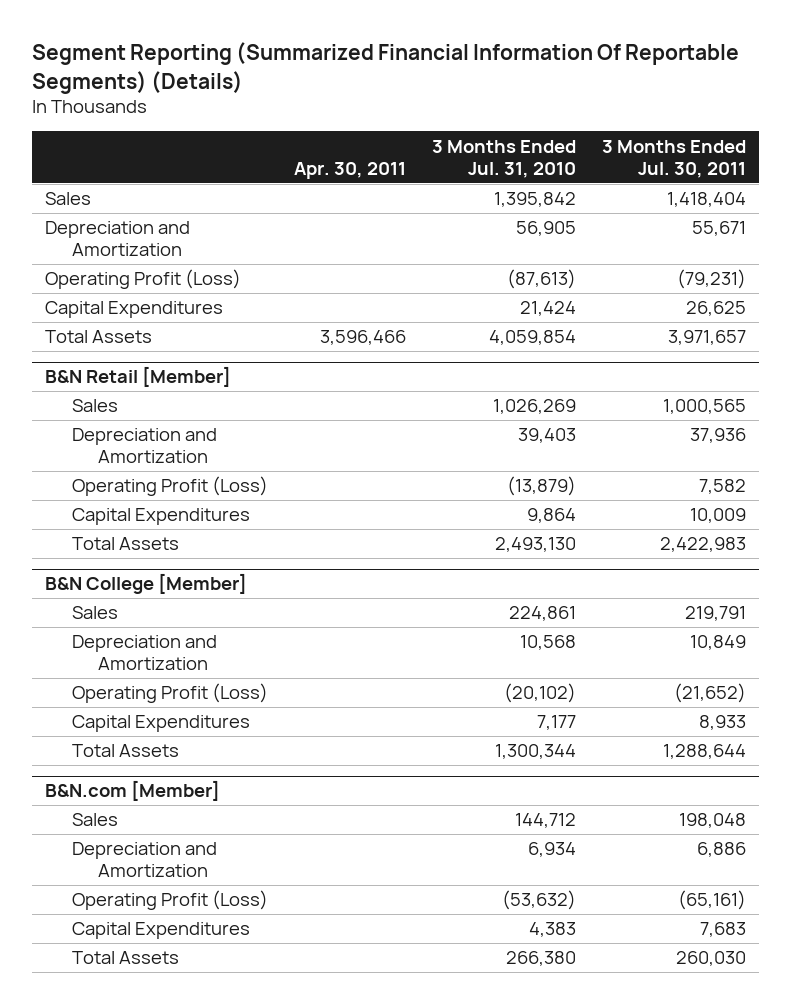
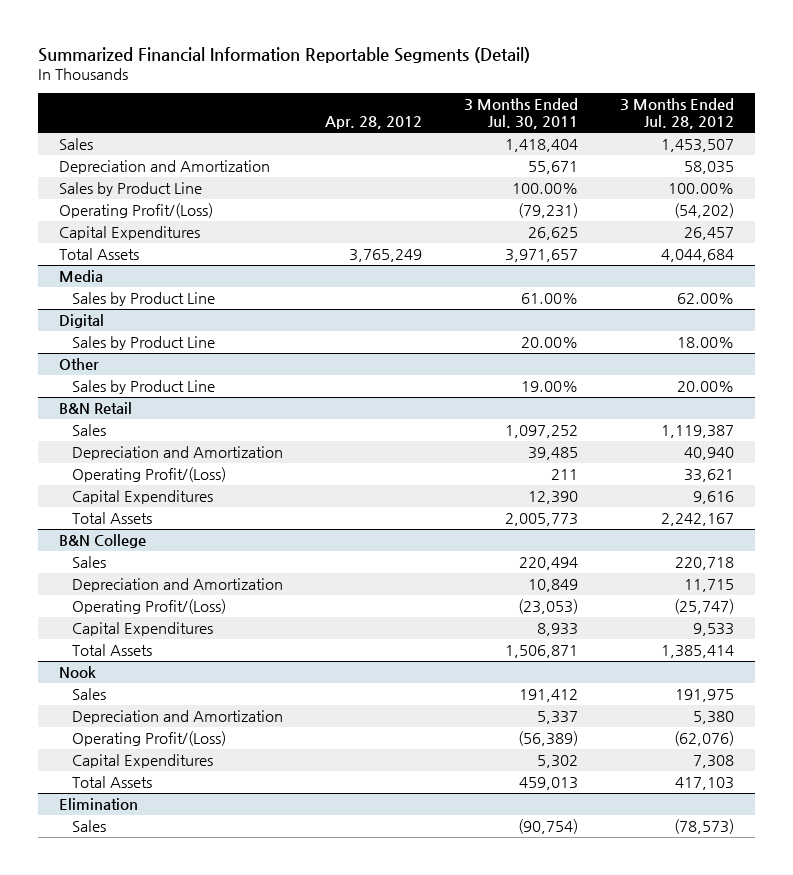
[31,42,739,94] Segment Reporting (Summarized Financial Information Of Reportable Segments) (Details) -> [37,46,530,63] Summarized Financial Information Reportable Segments (Detail)
[293,161,406,179] Apr. 30, 2011 -> none
[431,139,576,178] 3 Months Ended Jul. 31, 2010 -> none
none -> [325,116,423,130] Apr. 28, 2012
none -> [620,98,735,130] 3 Months Ended Jul. 28, 2012
none -> [58,182,202,197] Sales by Product Line
[44,269,241,290] Operating Profit (Loss) -> [58,203,213,219] Operating Profit/(Loss)
none -> [58,270,103,283] Media
none -> [72,292,216,307] Sales by Product Line
none -> [58,314,104,329] Digital
none -> [72,336,216,351] Sales by Product Line
none -> [58,358,99,371] Other
none -> [72,380,216,395] Sales by Product Line
[44,366,231,388] B&N Retail [Member] -> [58,402,132,415] B&N Retail
[662,399,746,415] 1,000,565 -> [505,425,579,439] 1,097,252
[689,428,746,444] 37,936 -> [528,447,579,461] 39,485
[71,476,268,497] Operating Profit (Loss) -> [72,467,227,483] Operating Profit/(Loss)
[698,479,746,495] 7,582 -> [551,469,579,481] 211
[689,508,746,524] 10,009 -> [528,491,579,505] 12,390
[659,537,746,553] 2,422,983 -> [505,513,579,527] 2,005,773
[44,573,247,595] B&N College [Member] -> [58,534,146,549] B&N College
[684,606,746,622] 219,791 -> [519,557,579,571] 220,494
[71,683,268,704] Operating Profit (Loss) -> [72,599,227,615] Operating Profit/(Loss)
[673,683,746,704] (21,652) -> [518,599,579,615] (23,053)
[44,780,220,802] B&N.com [Member] -> none
[662,744,746,760] 1,288,644 -> [505,645,579,659] 1,506,871
none -> [58,666,96,679] Nook
[678,813,746,829] 198,048 -> [519,689,579,703] 191,412
[696,842,746,858] 6,886 -> [537,711,579,725] 5,337
[71,890,268,911] Operating Profit (Loss) -> [72,731,227,747] Operating Profit/(Loss)
[677,890,746,911] (65,161) -> [518,731,579,747] (56,389)
[699,922,746,938] 7,683 -> [537,755,579,769] 5,302
[675,951,746,967] 260,030 -> [519,777,579,791] 459,013
none -> [58,798,138,811] Elimination
none -> [72,820,107,833] Sales

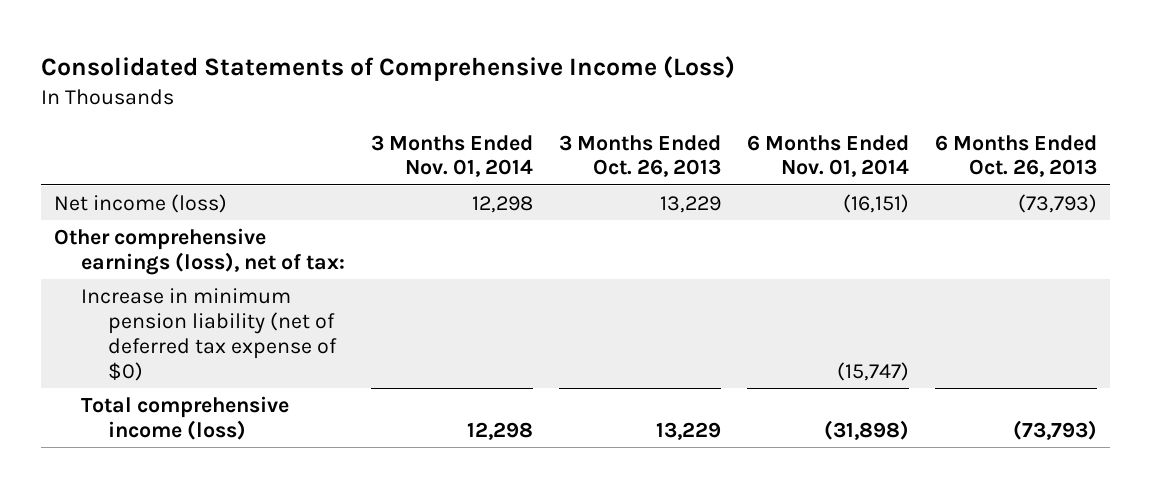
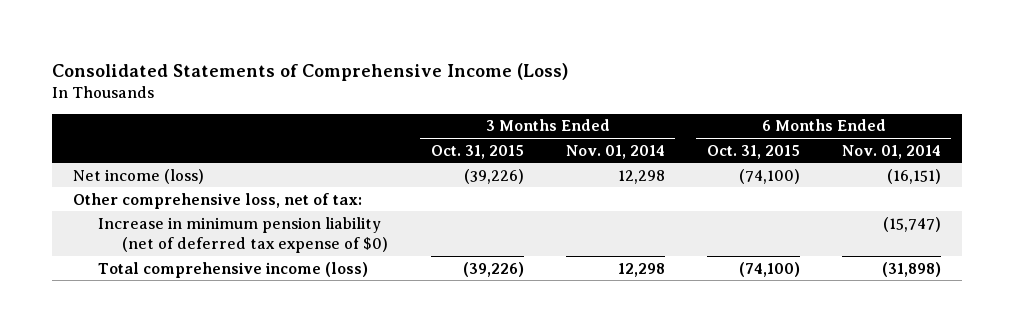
[558,134,721,178] 3 Months Ended Oct. 26, 2013 -> none
[934,134,1097,178] 6 Months Ended Oct. 26, 2013 -> none
none -> [430,144,524,159] Oct. 31, 2015
none -> [706,144,800,159] Oct. 31, 2015
[54,228,346,275] Other comprehensive earnings (loss), net of tax: -> [73,192,363,209] Other comprehensive loss, net of tax:

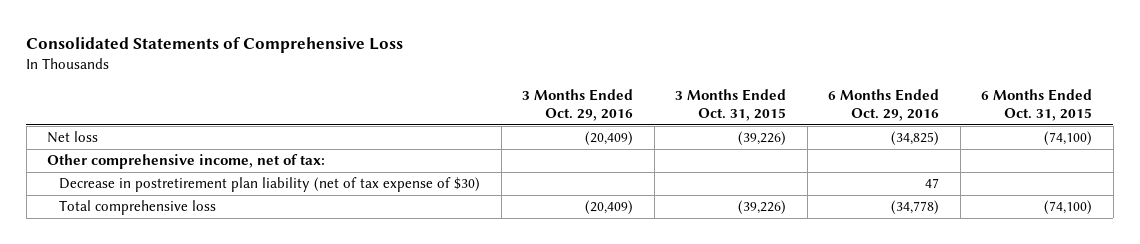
[52,62,569,81] Consolidated Statements of Comprehensive Income (Loss) -> [26,37,404,54] Consolidated Statements of Comprehensive Loss
[565,144,665,159] Nov. 01, 2014 -> none
[841,144,941,159] Nov. 01, 2014 -> none
none -> [522,89,634,122] 3 Months Ended Oct. 29, 2016
none -> [828,89,940,122] 6 Months Ended Oct. 29, 2016
[73,168,205,184] Net income (loss) -> [47,131,99,144] Net loss
[73,192,363,209] Other comprehensive loss, net of tax: -> [47,154,326,170] Other comprehensive income, net of tax:
[97,216,389,253] Increase in minimum pension liability (net of deferred tax expense of $0) -> [59,177,481,193] Decrease in postretirement plan liability (net of tax expense of $30)
[97,261,368,278] Total comprehensive income (loss) -> [59,200,217,216] Total comprehensive loss

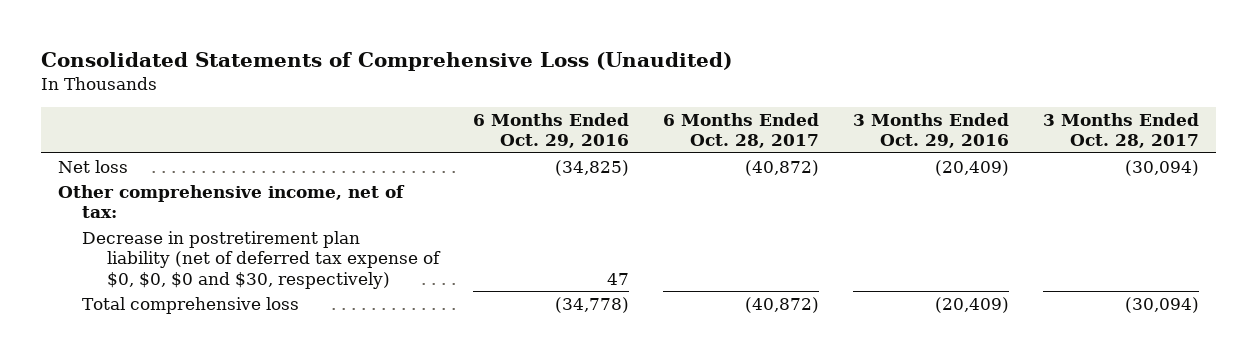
[26,37,404,54] Consolidated Statements of Comprehensive Loss -> [41,52,733,72] Consolidated Statements of Comprehensive Loss (Unaudited)
[675,89,787,122] 3 Months Ended Oct. 31, 2015 -> none
[981,89,1093,122] 6 Months Ended Oct. 31, 2015 -> none
none -> [662,113,819,149] 6 Months Ended Oct. 28, 2017
none -> [1043,113,1200,149] 3 Months Ended Oct. 28, 2017
[59,177,481,193] Decrease in postretirement plan liability (net of tax expense of $30) -> [82,230,441,289] Decrease in postretirement plan liability (net of deferred tax expense of $0, $0, $0 and $30, respectively)

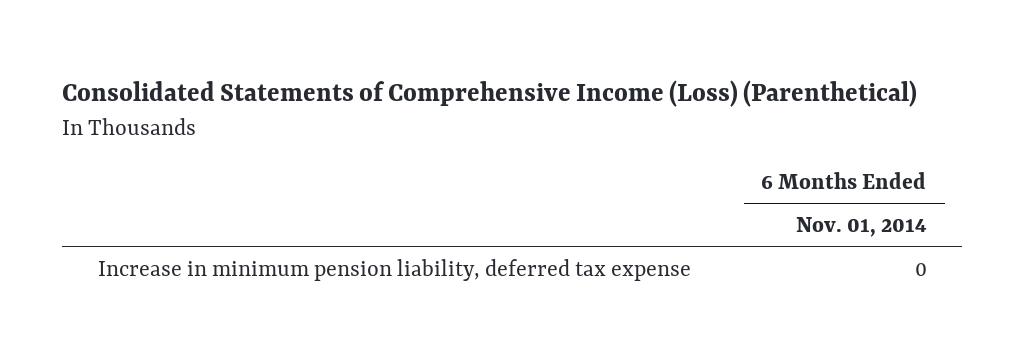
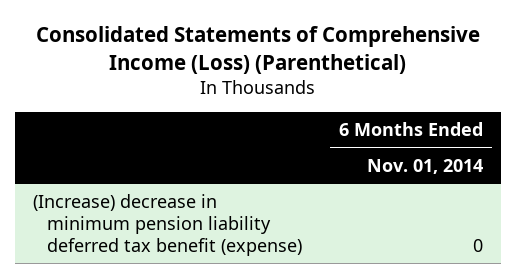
[97,258,691,281] Increase in minimum pension liability, deferred tax expense -> [32,194,303,256] (Increase) decrease in minimum pension liability deferred tax benefit (expense)

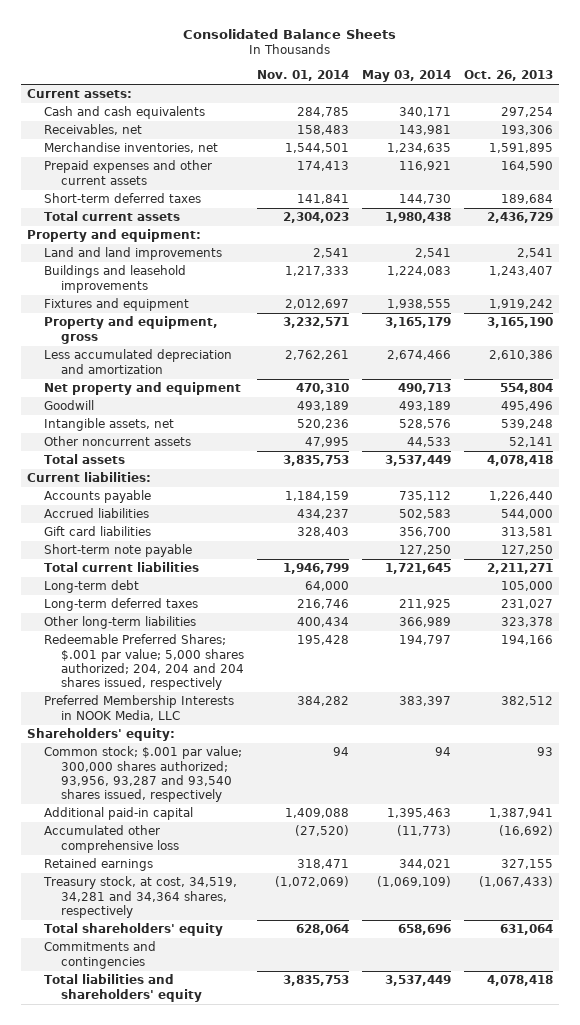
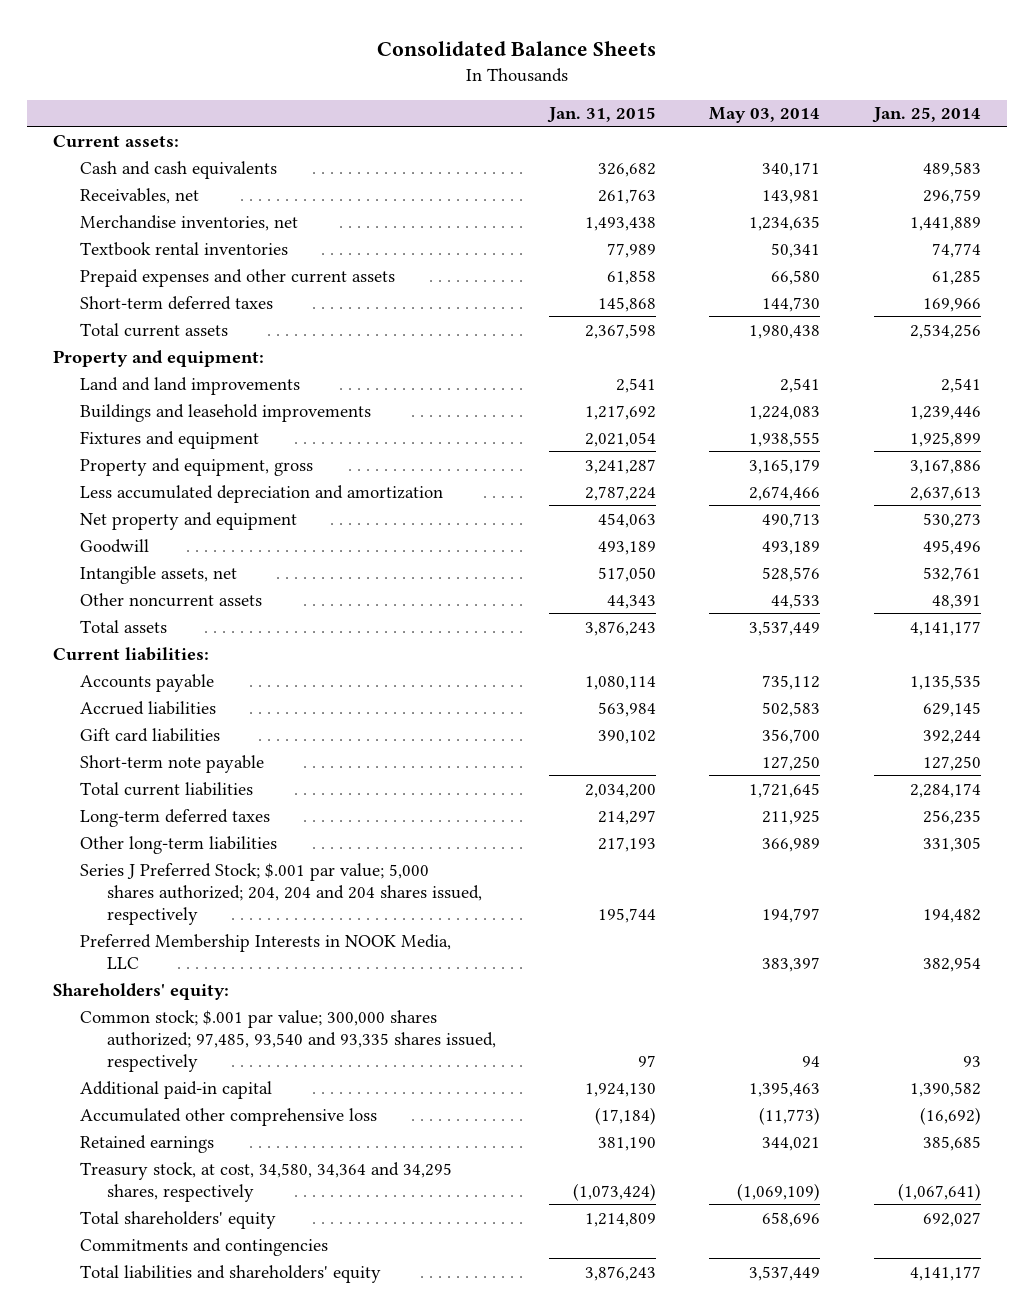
[256,70,349,82] Nov. 01, 2014 -> none
[463,70,553,82] Oct. 26, 2013 -> none
none -> [547,107,657,124] Jan. 31, 2015
none -> [871,107,981,124] Jan. 25, 2014
none -> [80,241,289,256] Textbook rental inventories
[398,161,451,172] 116,921 -> [771,269,821,285] 66,580
[43,580,139,594] Long-term debt -> none
[43,634,244,690] Redeemable Preferred Shares; $.001 par value; 5,000 shares authorized; 204, 204 and 204 shares issued, respectively -> [80,862,483,925] Series J Preferred Stock; $.001 par value; 5,000 shares authorized; 204, 204 and 204 shares issued, respectively
[43,746,242,802] Common stock; $.001 par value; 300,000 shares authorized; 93,956, 93,287 and 93,540 shares issued, respectively -> [80,1009,497,1072] Common stock; $.001 par value; 300,000 shares authorized; 97,485, 93,540 and 93,335 shares issued, respectively
[42,876,237,918] Treasury stock, at cost, 34,519, 34,281 and 34,364 shares, respectively -> [80,1161,453,1202] Treasury stock, at cost, 34,580, 34,364 and 34,295 shares, respectively

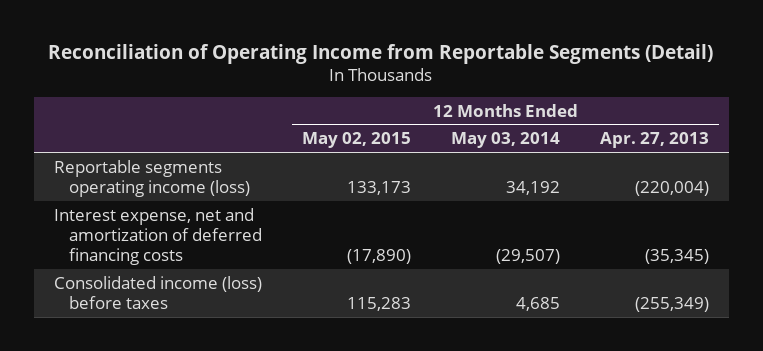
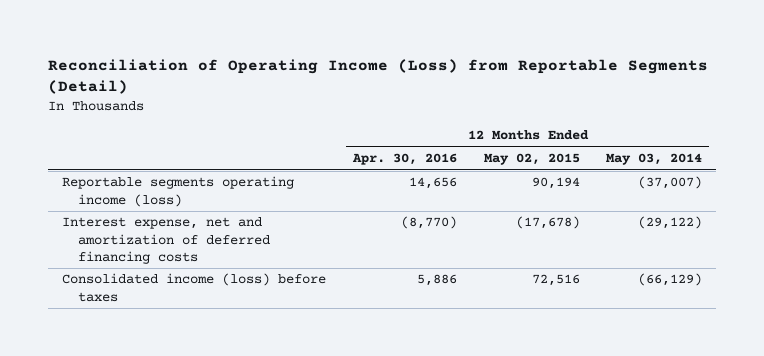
[48,44,714,65] Reconciliation of Operating Income from Reportable Segments (Detail) -> [48,58,709,95] Reconciliation of Operating Income (Loss) from Reportable Segments (Detail)
[600,132,710,149] Apr. 27, 2013 -> none
none -> [351,153,457,166] Apr. 30, 2016
[346,180,411,195] 133,173 -> [531,177,580,190] 90,194
[506,180,561,195] 34,192 -> [638,176,703,190] (37,007)
[346,248,411,264] (17,890) -> [515,216,580,230] (17,678)
[496,248,561,264] (29,507) -> [638,216,703,230] (29,122)
[346,296,411,311] 115,283 -> [531,274,580,287] 72,516
[516,296,561,311] 4,685 -> [638,273,703,287] (66,129)

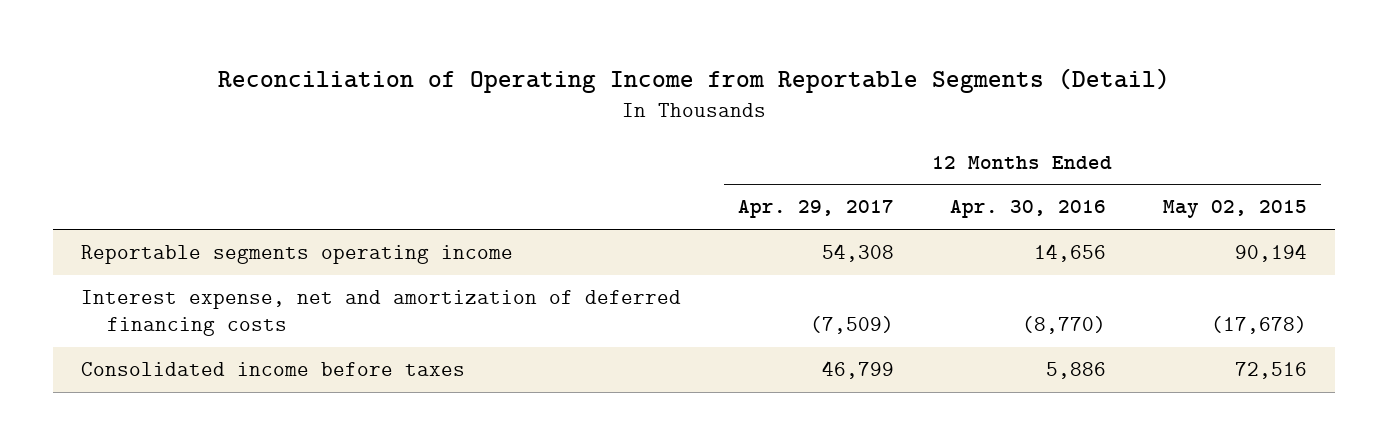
[48,58,709,95] Reconciliation of Operating Income (Loss) from Reportable Segments (Detail) -> [217,68,1170,94] Reconciliation of Operating Income from Reportable Segments (Detail)
[606,153,703,166] May 03, 2014 -> none
none -> [737,200,894,219] Apr. 29, 2017
[61,176,294,207] Reportable segments operating income (loss) -> [81,245,514,265] Reportable segments operating income
[61,273,326,302] Consolidated income (loss) before taxes -> [81,362,466,377] Consolidated income before taxes

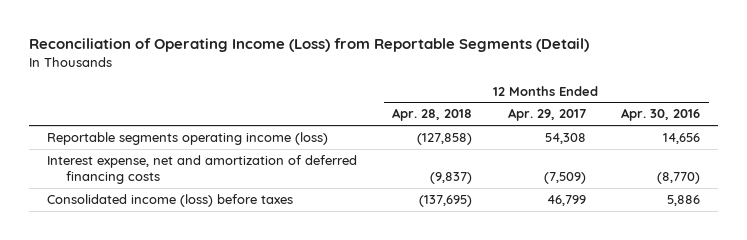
[217,68,1170,94] Reconciliation of Operating Income from Reportable Segments (Detail) -> [29,38,590,53] Reconciliation of Operating Income (Loss) from Reportable Segments (Detail)
[1162,200,1307,219] May 02, 2015 -> none
none -> [392,108,473,122] Apr. 28, 2018
[81,245,514,265] Reportable segments operating income -> [47,131,329,145] Reportable segments operating income (loss)
[81,362,466,377] Consolidated income before taxes -> [47,193,294,207] Consolidated income (loss) before taxes

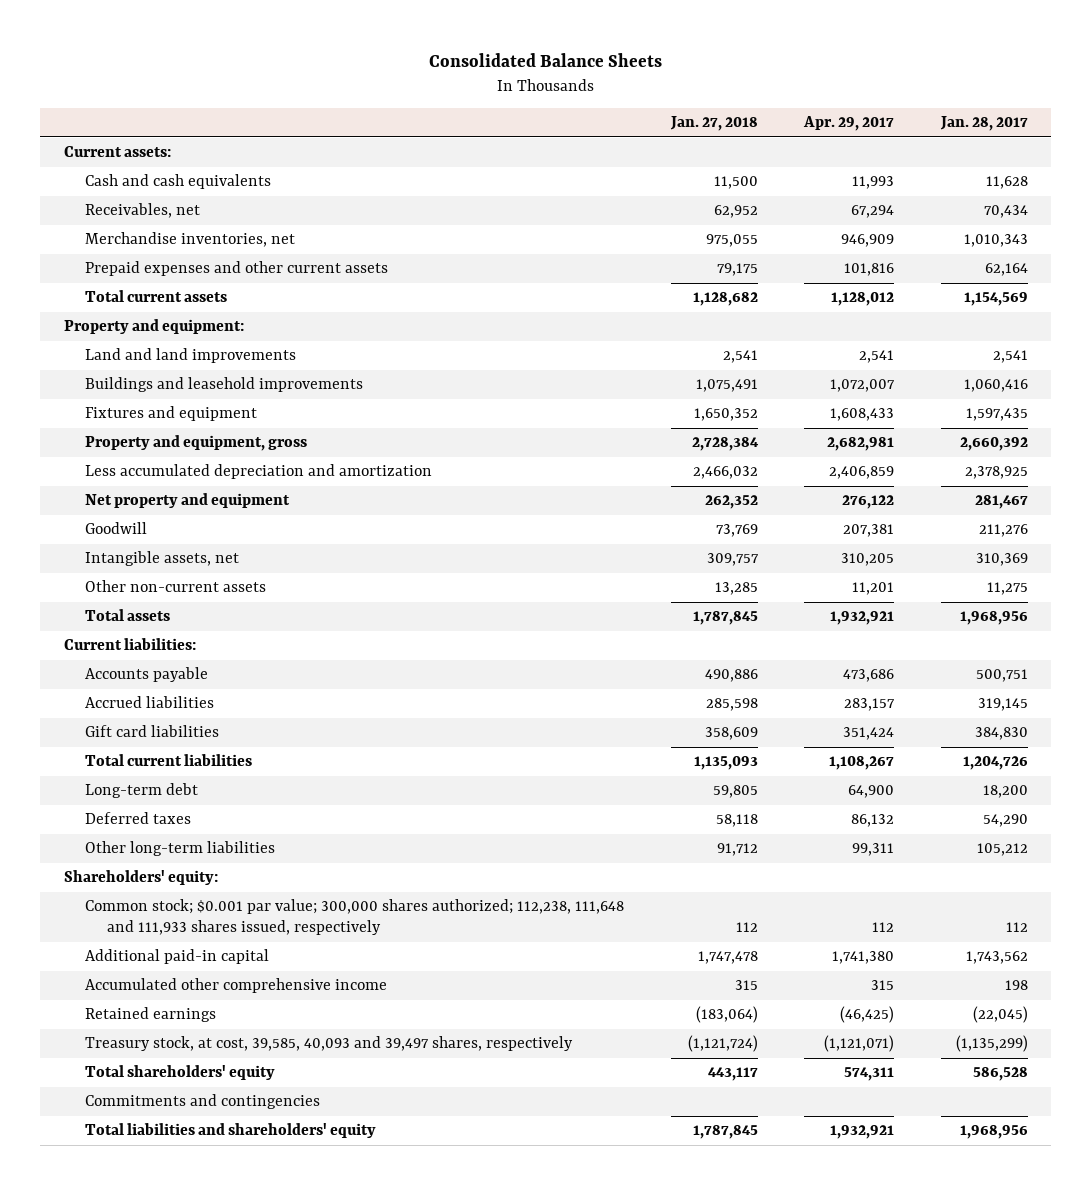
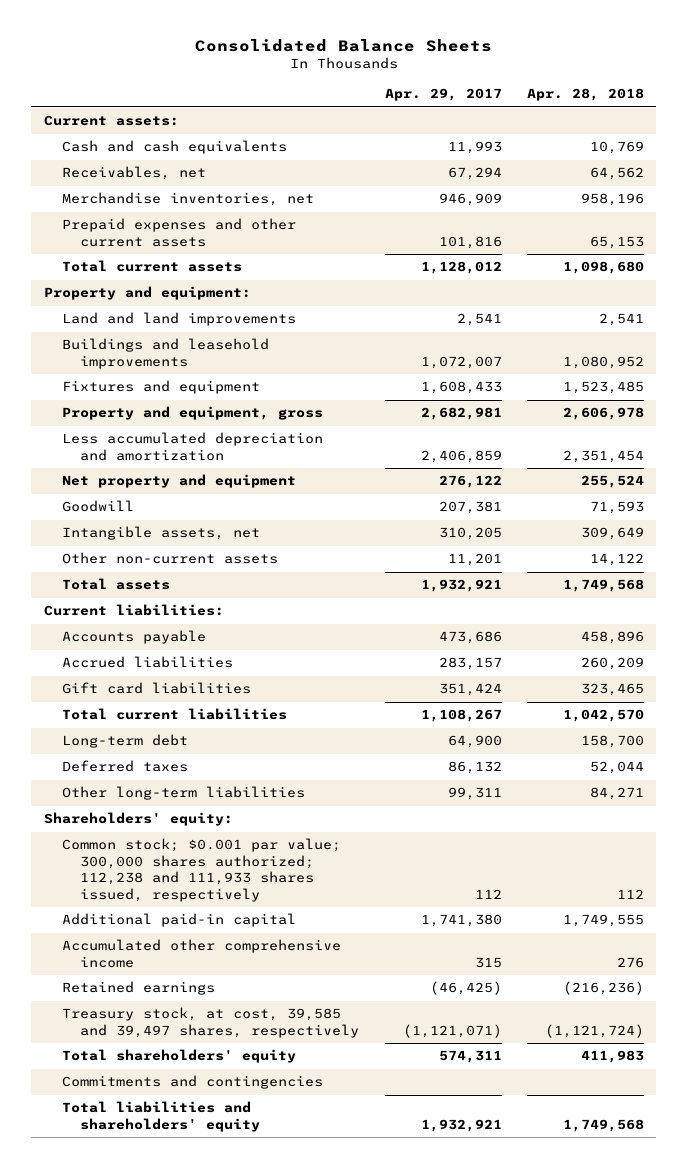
[669,116,758,132] Jan. 27, 2018 -> none
[940,116,1029,132] Jan. 28, 2017 -> none
none -> [526,88,644,102] Apr. 28, 2018
[85,899,625,936] Common stock; $0.001 par value; 300,000 shares authorized; 112,238, 111,648 and 111,933 shares issued, respectively -> [62,838,342,902] Common stock; $0.001 par value; 300,000 shares authorized; 112,238 and 111,933 shares issued, respectively
[85,1036,574,1052] Treasury stock, at cost, 39,585, 40,093 and 39,497 shares, respectively -> [62,1007,360,1038] Treasury stock, at cost, 39,585 and 39,497 shares, respectively

